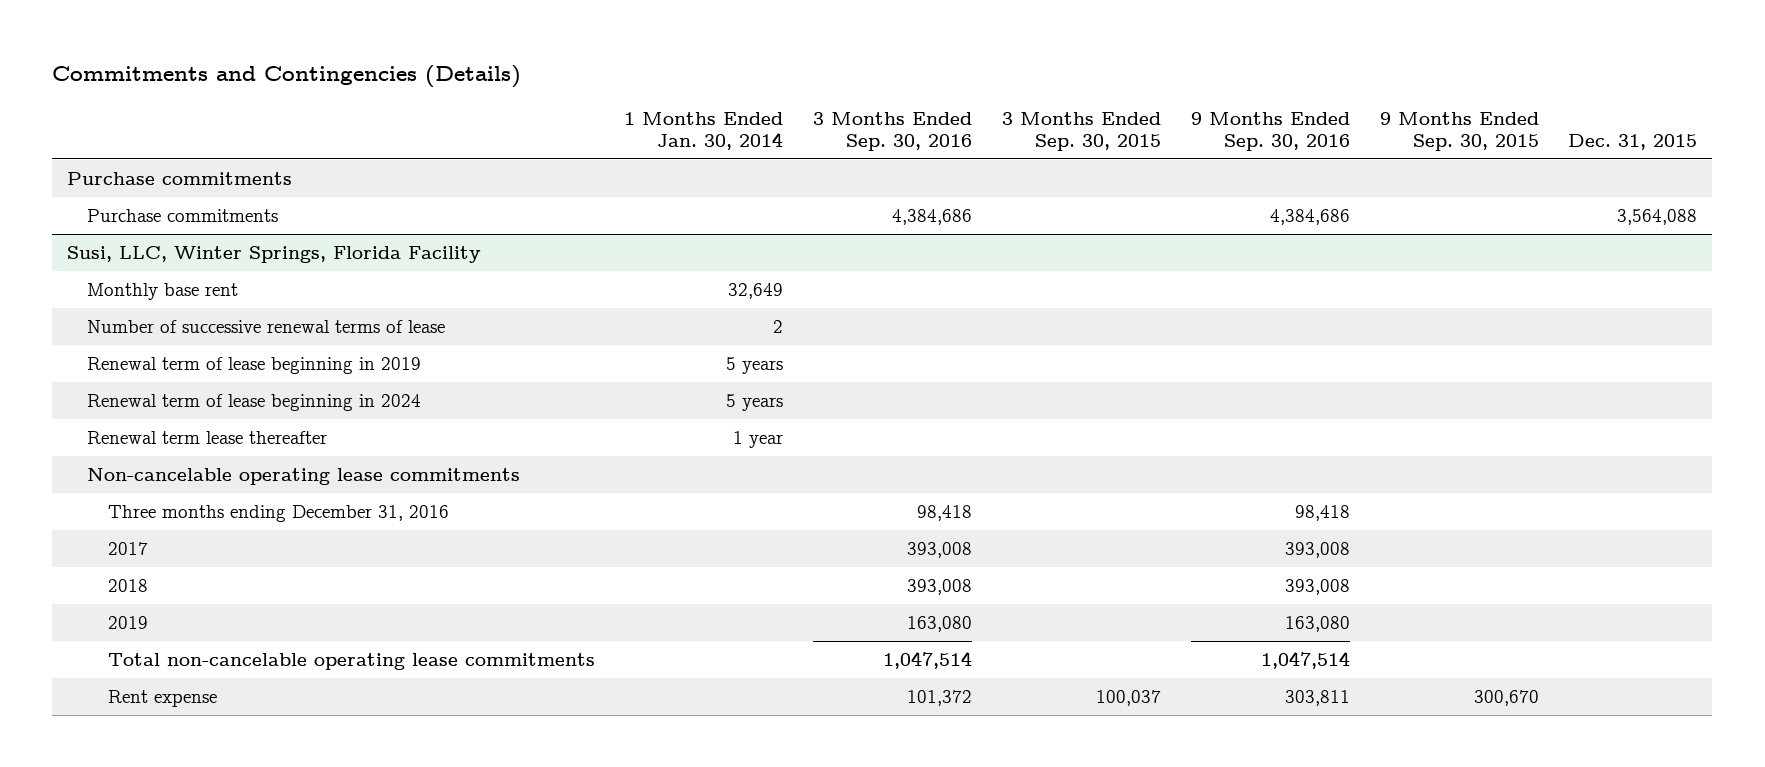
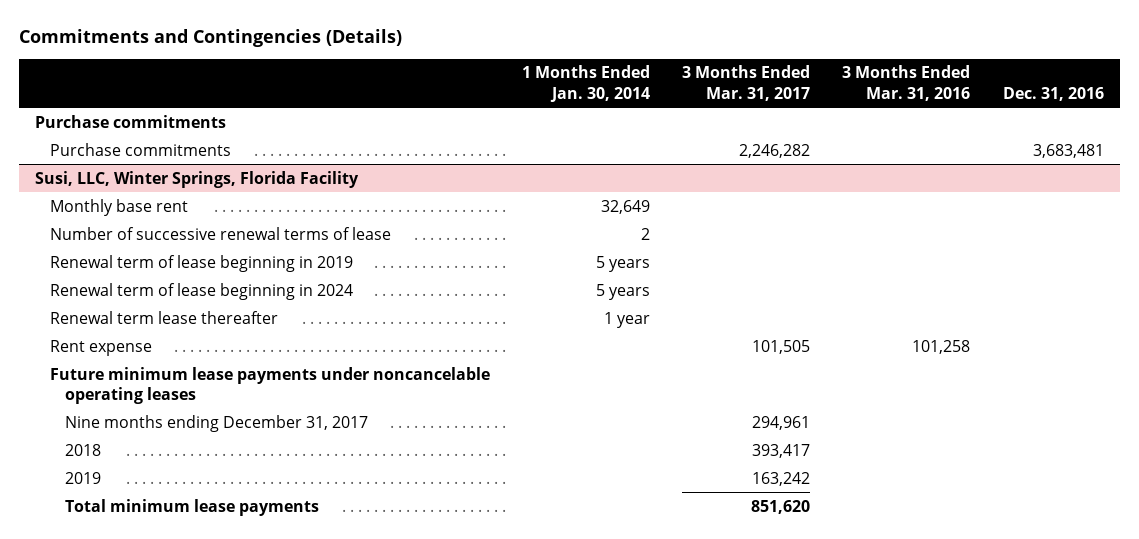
[813,111,973,151] 3 Months Ended Sep. 30, 2016 -> none
[1002,111,1162,151] 3 Months Ended Sep. 30, 2015 -> none
[1190,111,1350,151] 9 Months Ended Sep. 30, 2016 -> none
[1379,111,1539,151] 9 Months Ended Sep. 30, 2015 -> none
[1568,133,1698,150] Dec. 31, 2015 -> none
none -> [682,65,811,101] 3 Months Ended Mar. 31, 2017
none -> [842,65,971,101] 3 Months Ended Mar. 31, 2016
none -> [1002,86,1104,101] Dec. 31, 2016
[107,541,148,555] 2017 -> none
[107,689,217,707] Rent expense -> [49,339,152,356] Rent expense
[87,467,521,485] Non-cancelable operating lease commitments -> [49,366,490,404] Future minimum lease payments under noncancelable operating leases
[107,504,449,522] Three months ending December 31, 2016 -> [64,414,368,432] Nine months ending December 31, 2017
[107,652,595,670] Total non-cancelable operating lease commitments -> [64,498,319,516] Total minimum lease payments

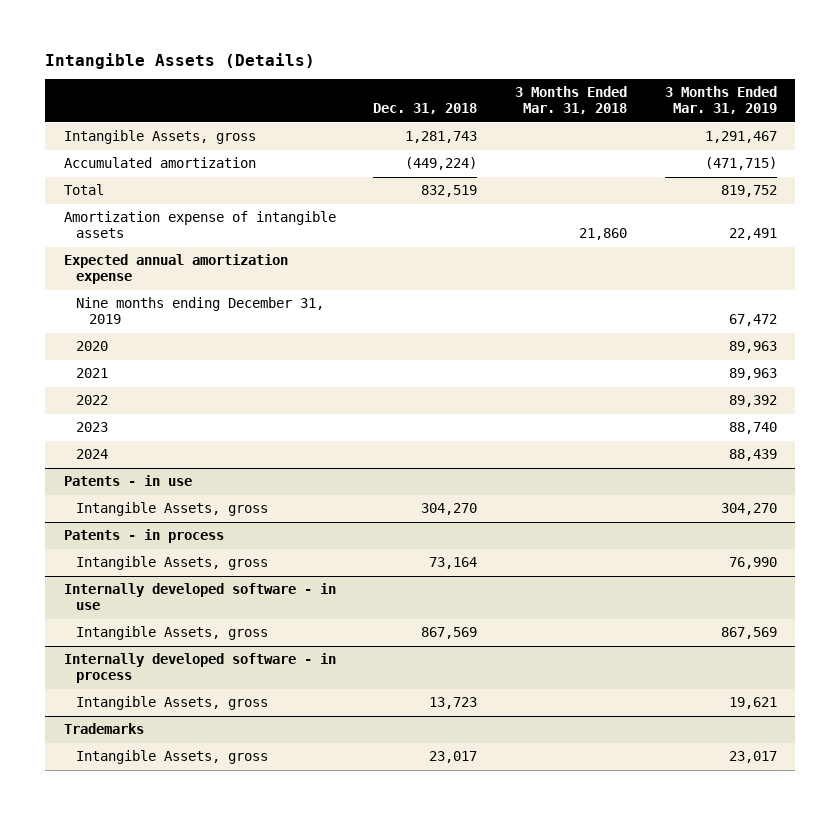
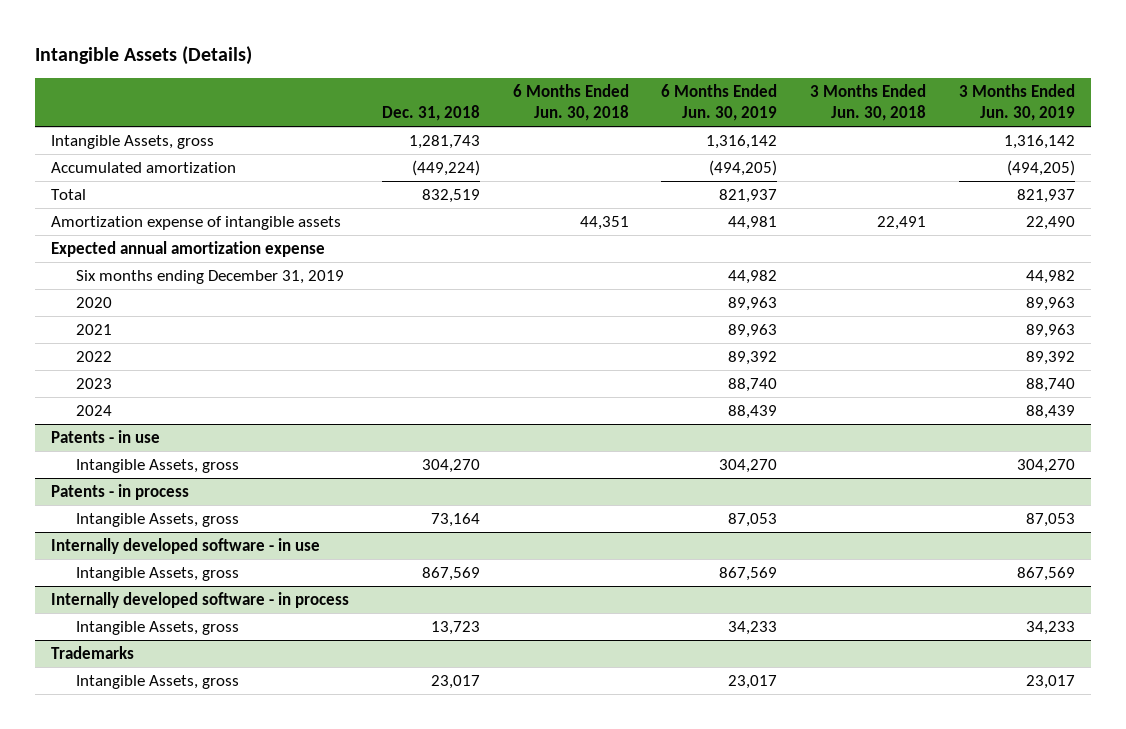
[514,86,627,115] 3 Months Ended Mar. 31, 2018 -> none
[664,86,777,115] 3 Months Ended Mar. 31, 2019 -> none
none -> [512,83,629,122] 6 Months Ended Jun. 30, 2018
none -> [661,83,778,122] 6 Months Ended Jun. 30, 2019
none -> [810,83,927,122] 3 Months Ended Jun. 30, 2018
none -> [958,83,1075,122] 3 Months Ended Jun. 30, 2019
[76,297,325,325] Nine months ending December 31, 2019 -> [76,269,345,284] Six months ending December 31, 2019

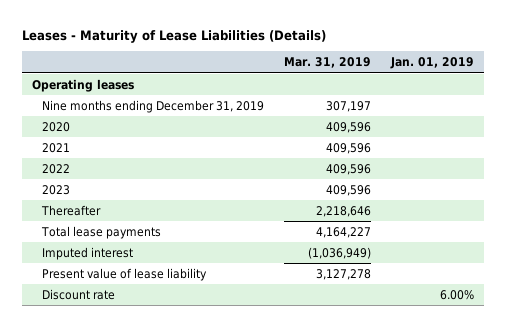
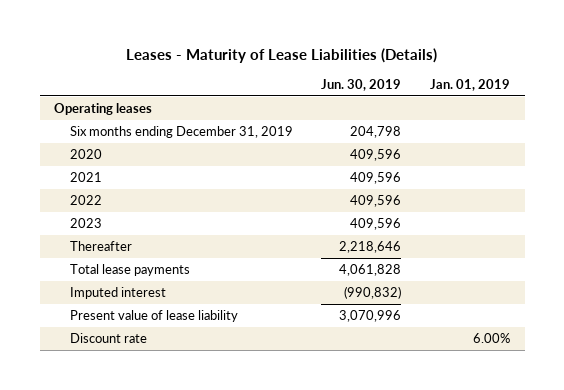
[284,57,372,69] Mar. 31, 2019 -> none
none -> [321,78,402,91] Jun. 30, 2019
[42,99,265,113] Nine months ending December 31, 2019 -> [69,126,293,139] Six months ending December 31, 2019

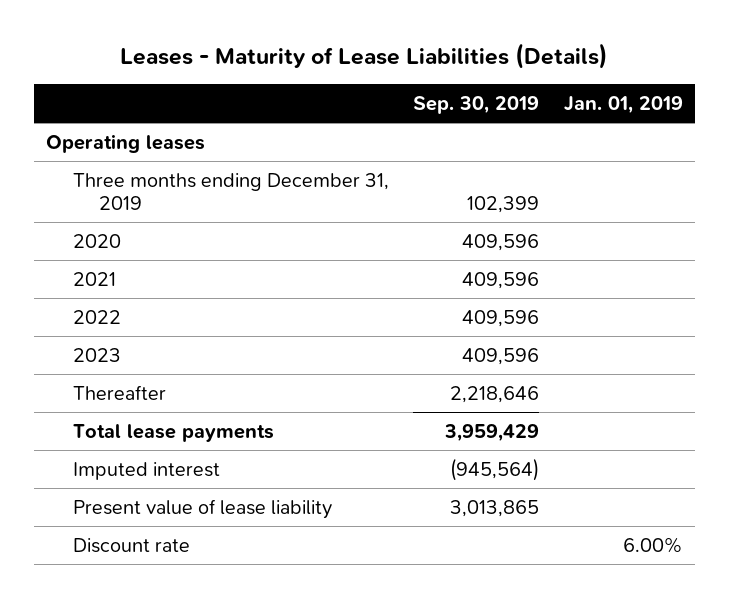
[321,78,402,91] Jun. 30, 2019 -> none
none -> [413,95,540,114] Sep. 30, 2019
[69,126,293,139] Six months ending December 31, 2019 -> [72,172,389,210] Three months ending December 31, 2019

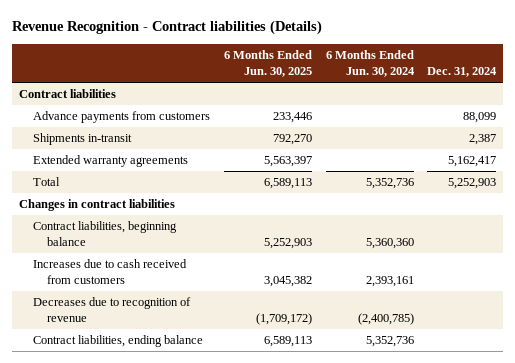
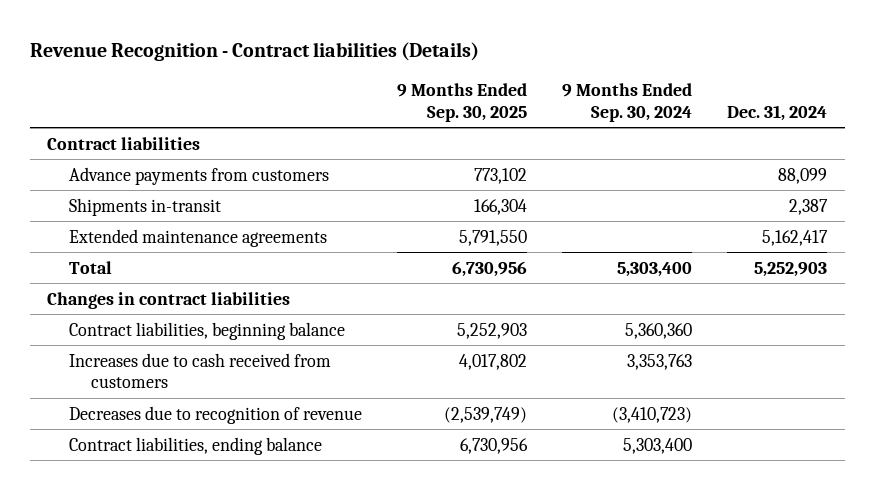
[223,50,312,78] 6 Months Ended Jun. 30, 2025 -> none
[325,50,415,78] 6 Months Ended Jun. 30, 2024 -> none
none -> [397,83,528,122] 9 Months Ended Sep. 30, 2025
none -> [562,83,693,122] 9 Months Ended Sep. 30, 2024
[32,155,188,168] Extended warranty agreements -> [69,228,328,247] Extended maintenance agreements

